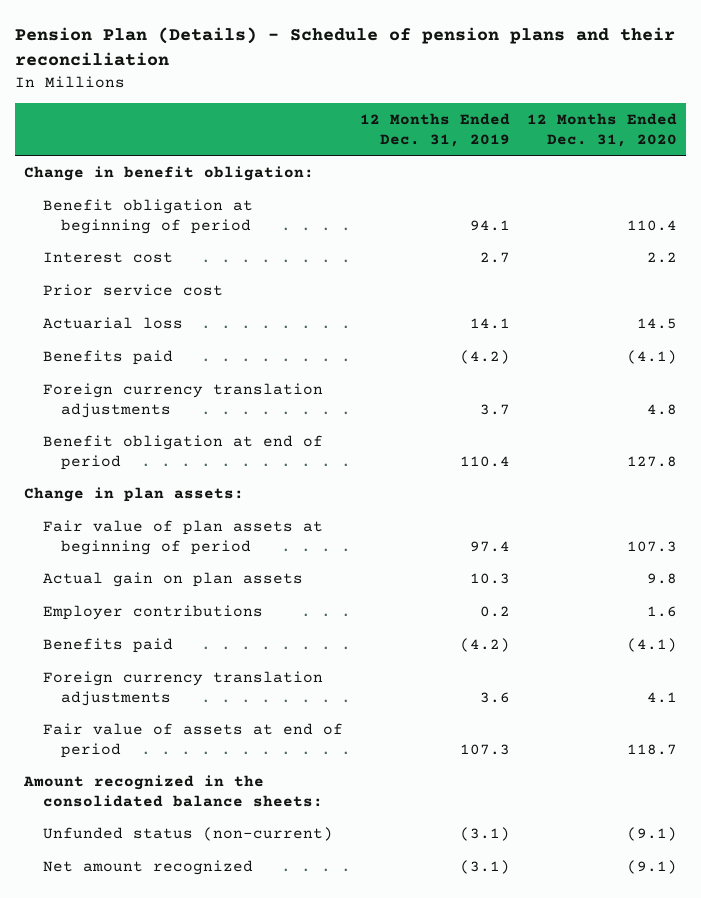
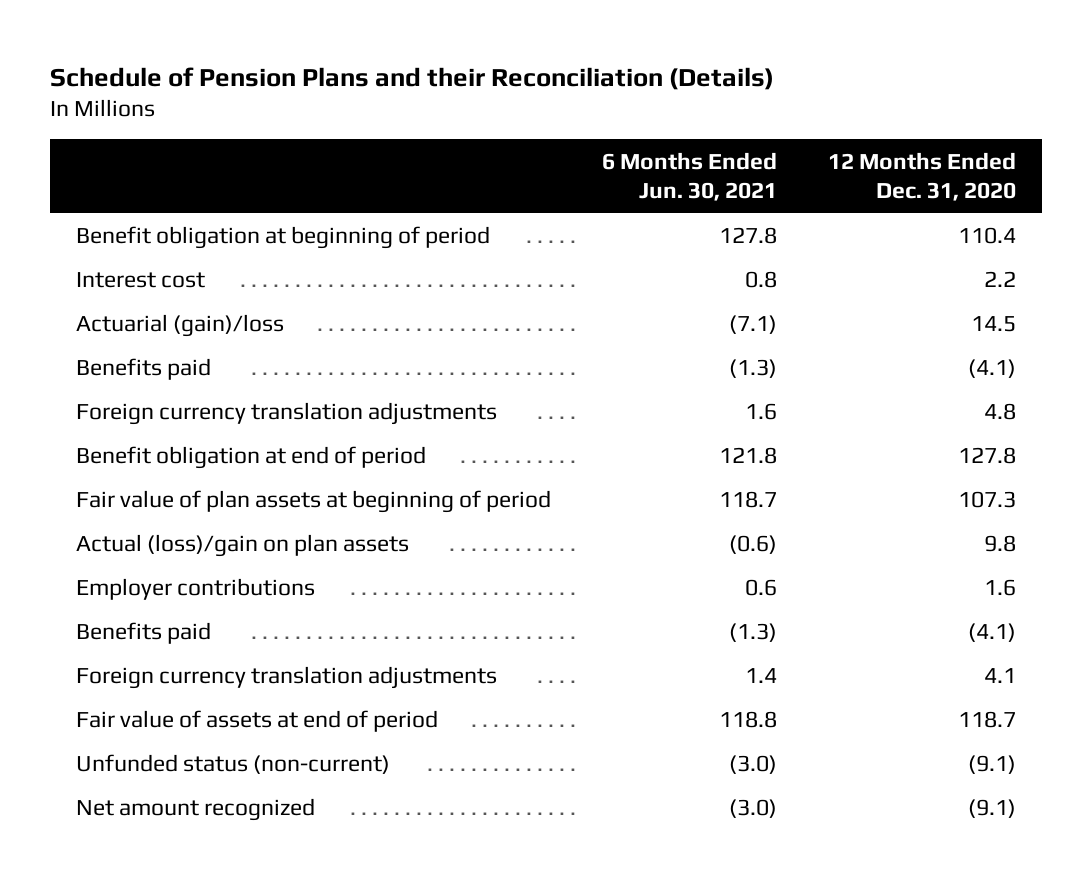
[15,27,676,67] Pension Plan (Details) - Schedule of pension plans and their reconciliation -> [50,66,775,90] Schedule of Pension Plans and their Reconciliation (Details)
[359,112,510,147] 12 Months Ended Dec. 31, 2019 -> none
none -> [601,151,777,202] 6 Months Ended Jun. 30, 2021
[23,165,314,181] Change in benefit obligation: -> none
[42,283,223,296] Prior service cost -> none
[42,316,183,329] Actuarial loss -> [75,314,284,338] Actuarial (gain)/loss
[23,486,244,502] Change in plan assets: -> none
[42,571,303,587] Actual gain on plan assets -> [75,534,409,558] Actual (loss)/gain on plan assets
[22,774,323,807] Amount recognized in the consolidated balance sheets: -> none

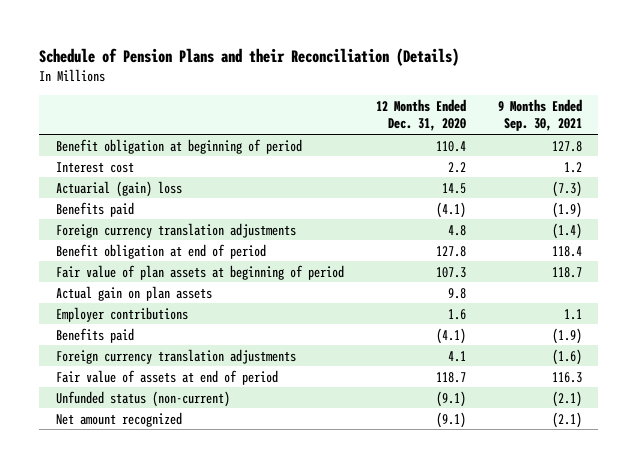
[601,151,777,202] 6 Months Ended Jun. 30, 2021 -> none
none -> [498,98,583,132] 9 Months Ended Sep. 30, 2021
[75,314,284,338] Actuarial (gain)/loss -> [55,180,182,197] Actuarial (gain) loss
[75,534,409,558] Actual (loss)/gain on plan assets -> [55,285,212,301] Actual gain on plan assets

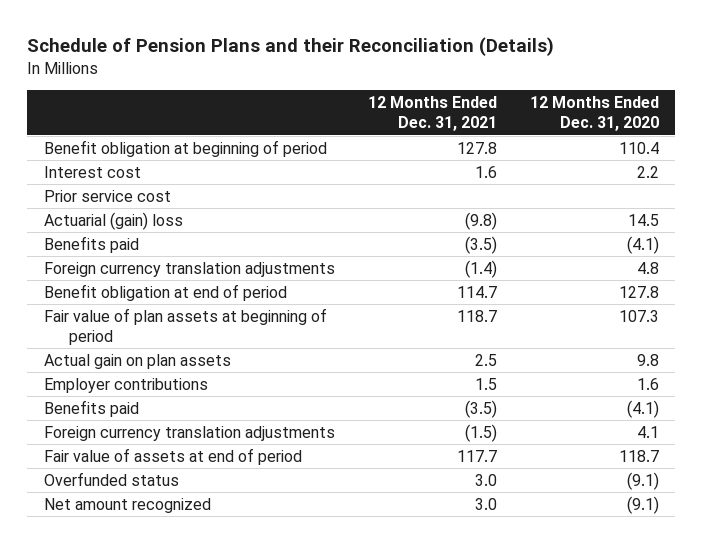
[498,98,583,132] 9 Months Ended Sep. 30, 2021 -> none
none -> [367,96,497,132] 12 Months Ended Dec. 31, 2021
none -> [43,189,171,202] Prior service cost
[55,390,230,407] Unfunded status (non-current) -> none
none -> [43,471,179,486] Overfunded status

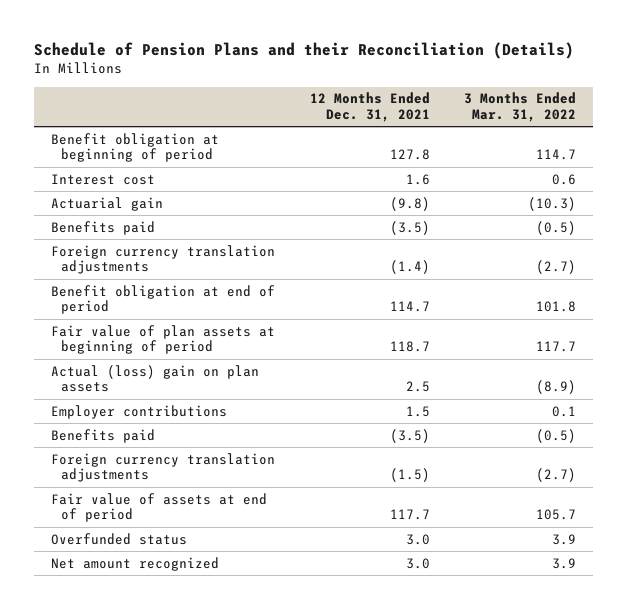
[529,96,659,132] 12 Months Ended Dec. 31, 2020 -> none
none -> [464,92,577,123] 3 Months Ended Mar. 31, 2022
[43,189,171,202] Prior service cost -> none
[43,211,183,230] Actuarial (gain) loss -> [51,196,164,211] Actuarial gain
[43,353,231,369] Actual gain on plan assets -> [51,364,260,393] Actual (loss) gain on plan assets

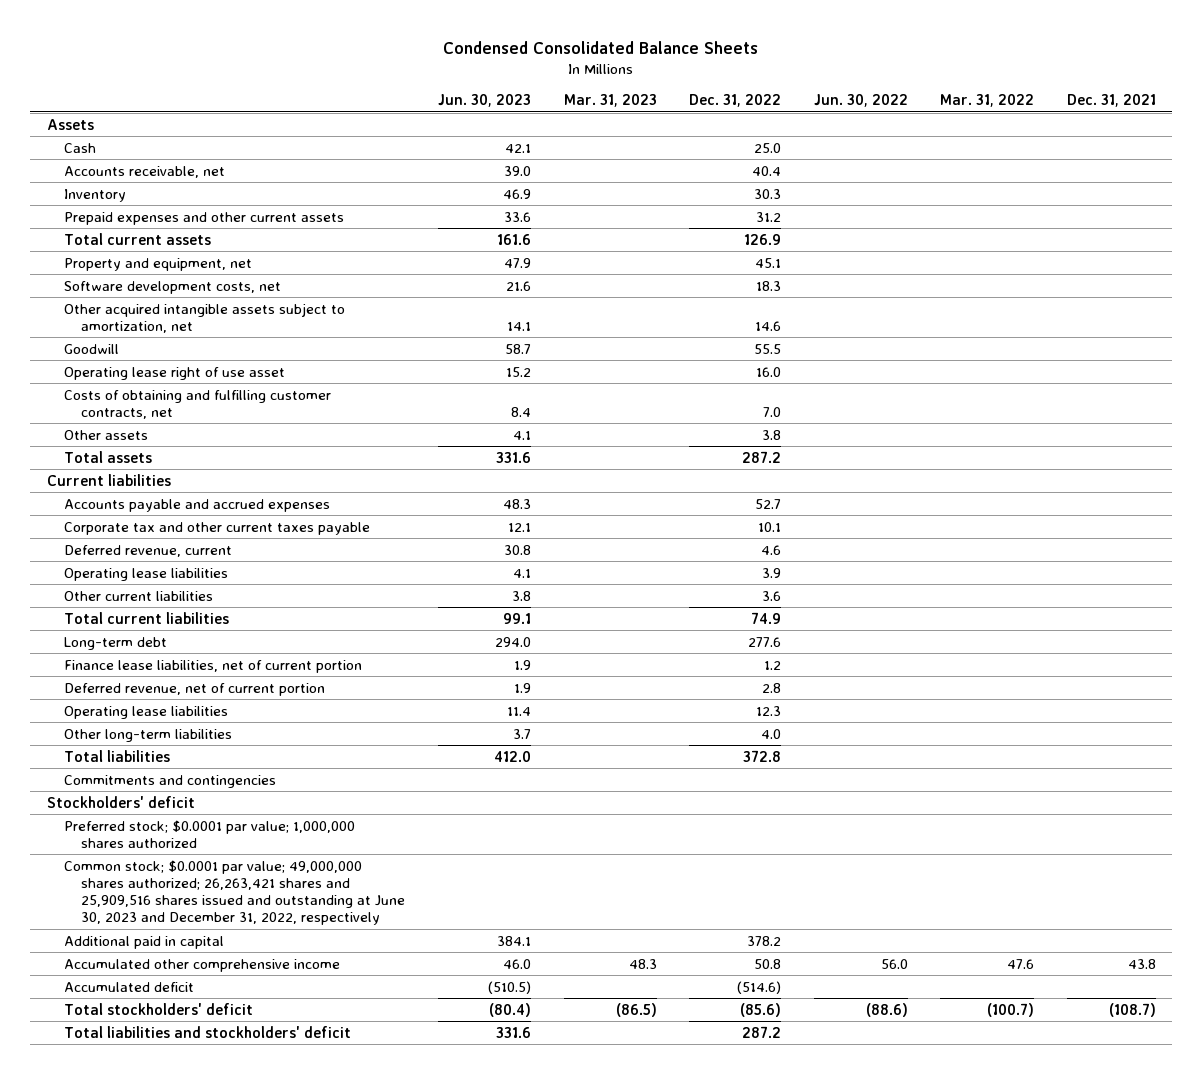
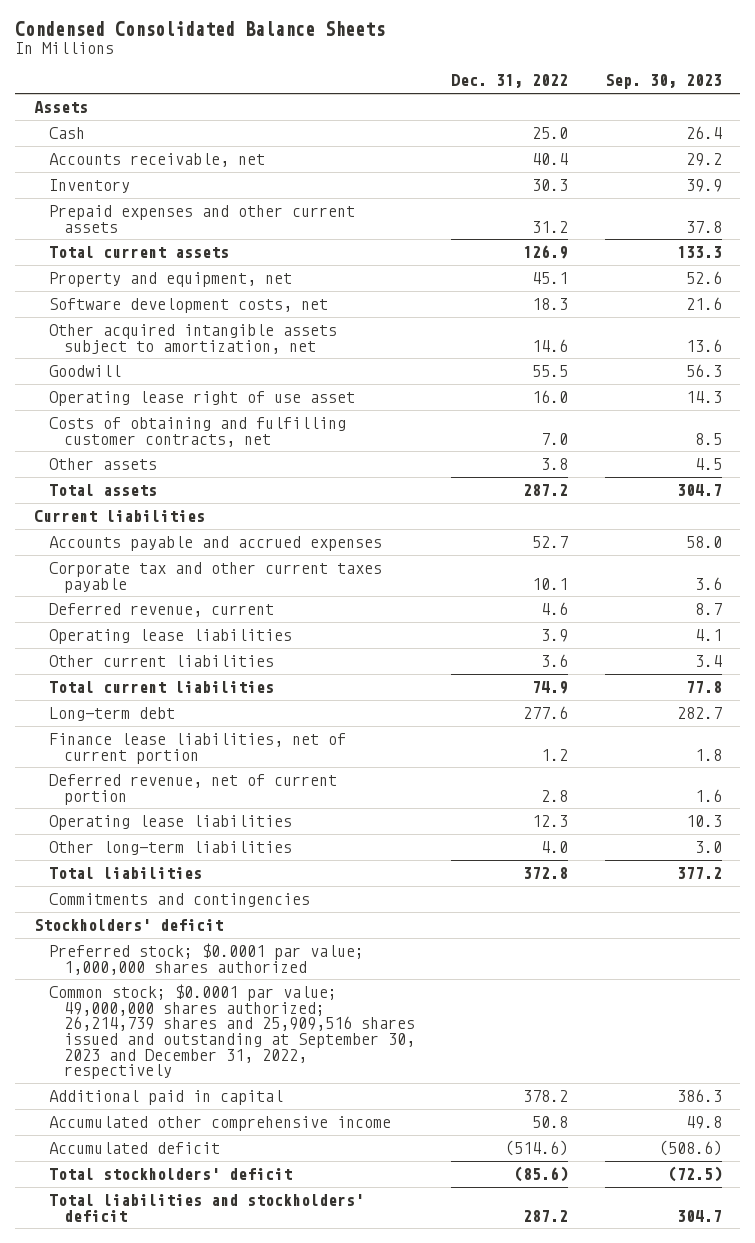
[438,94,532,108] Jun. 30, 2023 -> none
[563,94,657,108] Mar. 31, 2023 -> none
[813,94,908,108] Jun. 30, 2022 -> none
[940,94,1035,108] Mar. 31, 2022 -> none
[1067,94,1157,108] Dec. 31, 2021 -> none
none -> [604,74,722,90] Sep. 30, 2023
[64,859,406,926] Common stock; $0.0001 par value; 49,000,000 shares authorized; 26,263,421 shares and 25,909,516 shares issued and outstanding at June 30, 2023 and December 31, 2022, respectively -> [48,983,416,1080] Common stock; $0.0001 par value; 49,000,000 shares authorized; 26,214,739 shares and 25,909,516 shares issued and outstanding at September 30, 2023 and December 31, 2022, respectively

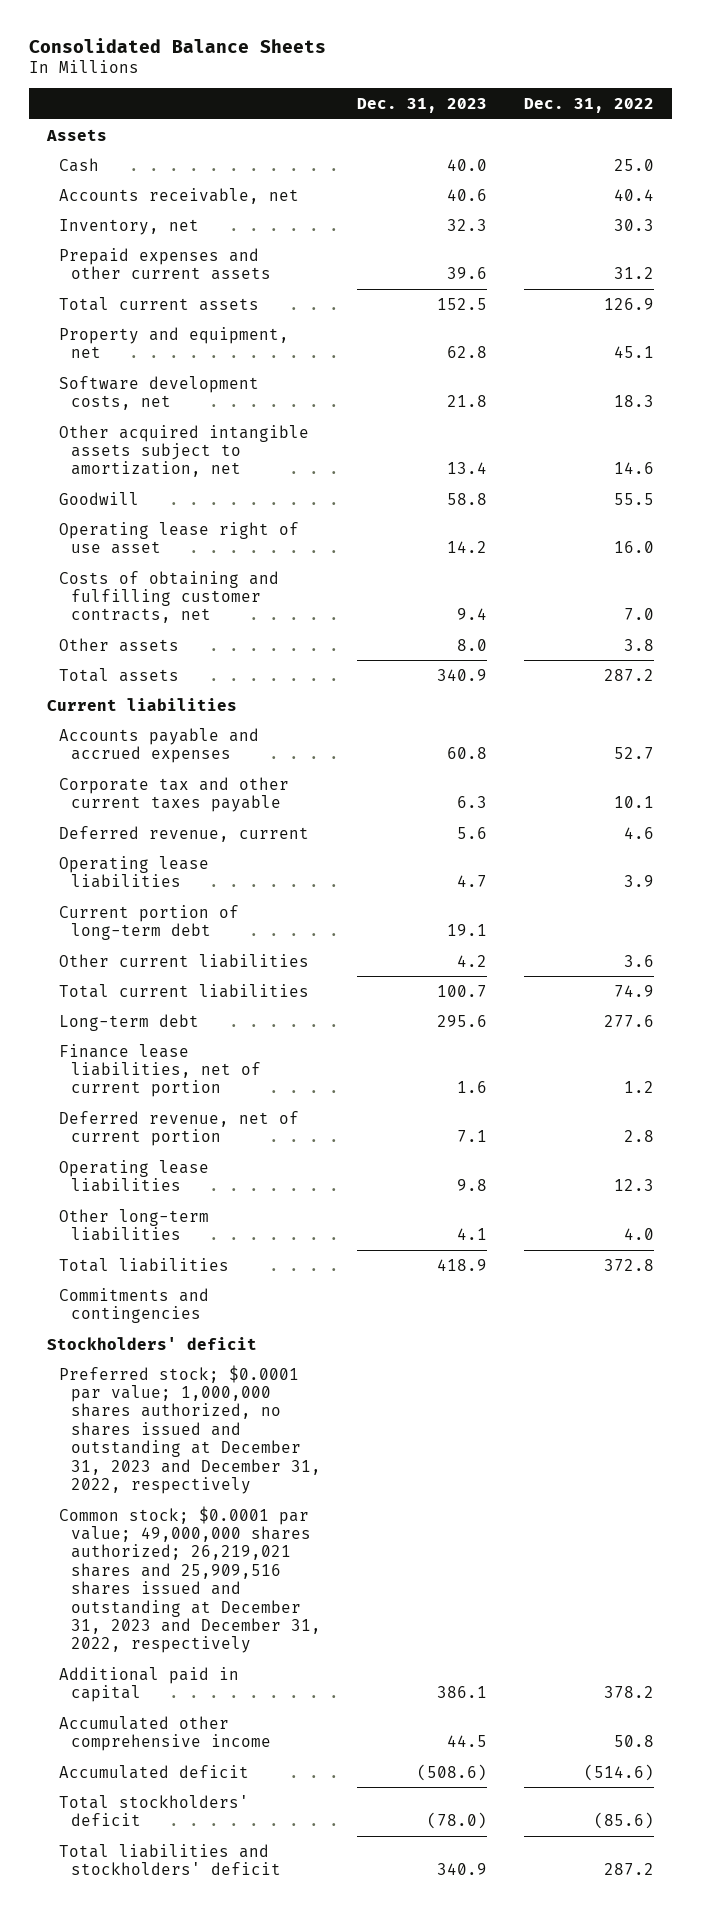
[15,21,386,37] Condensed Consolidated Balance Sheets -> [28,37,326,53] Consolidated Balance Sheets
[604,74,722,90] Sep. 30, 2023 -> none
none -> [357,97,488,113] Dec. 31, 2023
[48,178,130,193] Inventory -> [58,218,199,235] Inventory, net
none -> [58,904,239,940] Current portion of long-term debt
[48,942,364,975] Preferred stock; $0.0001 par value; 1,000,000 shares authorized -> [58,1364,321,1494] Preferred stock; $0.0001 par value; 1,000,000 shares authorized, no shares issued and outstanding at December 31, 2023 and December 31, 2022, respectively
[48,983,416,1080] Common stock; $0.0001 par value; 49,000,000 shares authorized; 26,214,739 shares and 25,909,516 shares issued and outstanding at September 30, 2023 and December 31, 2022, respectively -> [58,1505,321,1654] Common stock; $0.0001 par value; 49,000,000 shares authorized; 26,219,021 shares and 25,909,516 shares issued and outstanding at December 31, 2023 and December 31, 2022, respectively

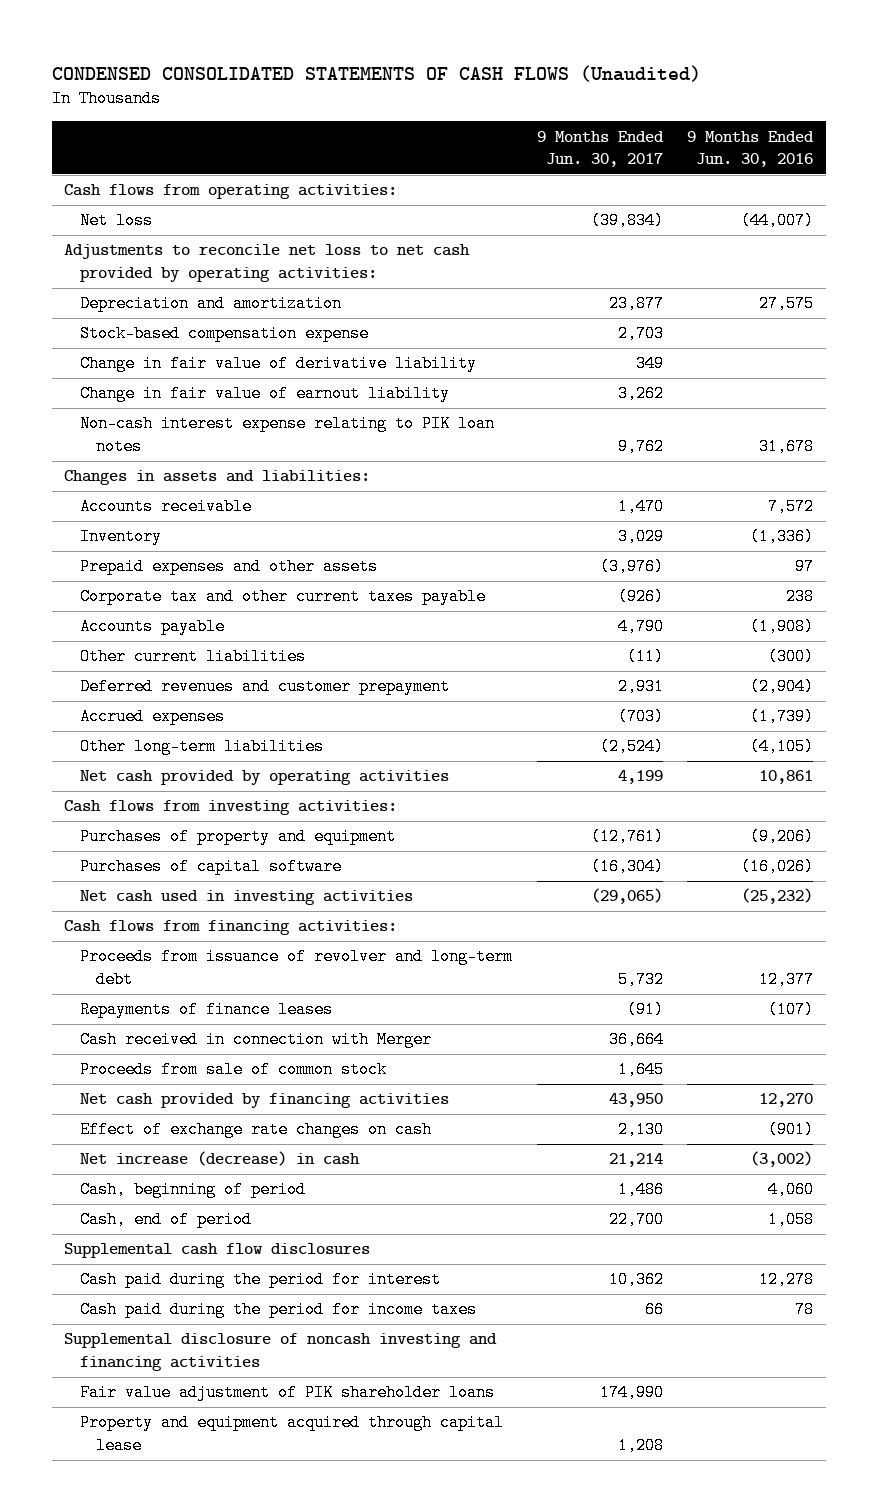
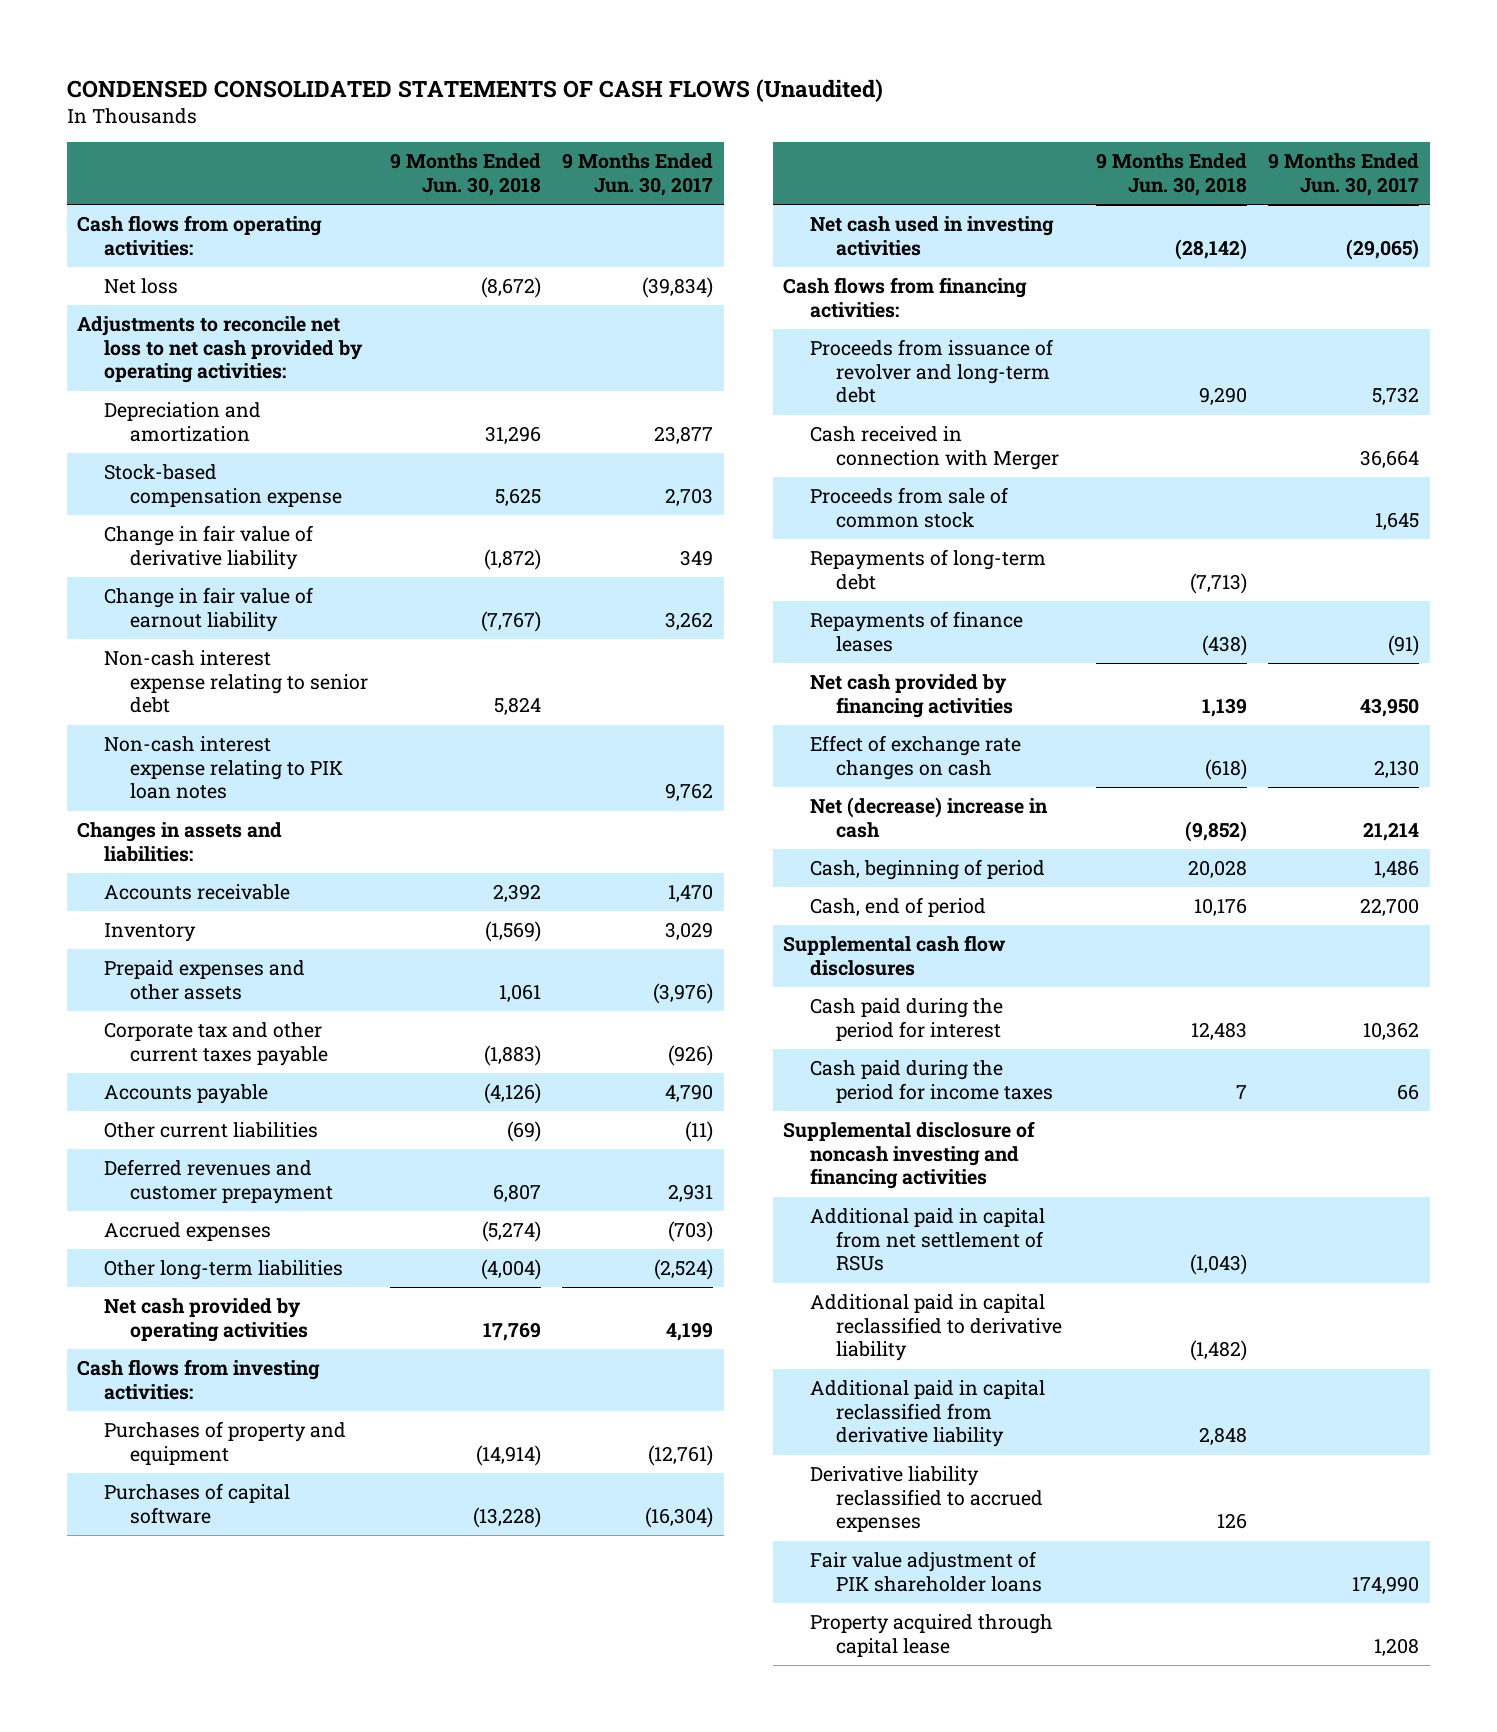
[687,130,815,167] 9 Months Ended Jun. 30, 2016 -> none
none -> [389,153,541,196] 9 Months Ended Jun. 30, 2018
none -> [103,650,368,714] Non-cash interest expense relating to senior debt
none -> [809,549,1046,590] Repayments of long-term debt
[80,1001,334,1019] Repayments of finance leases -> [809,611,1023,652] Repayments of finance leases
[80,1151,361,1167] Net increase (decrease) in cash -> [809,797,1048,838] Net (decrease) increase in cash
none -> [809,1208,1045,1272] Additional paid in capital from net settlement of RSUs
none -> [809,1294,1062,1362] Additional paid in capital reclassified to derivative liability
none -> [809,1380,1045,1448] Additional paid in capital reclassified from derivative liability
none -> [809,1466,1043,1533] Derivative liability reclassified to accrued expenses
[80,1414,505,1454] Property and equipment acquired through capital lease -> [809,1614,1053,1657] Property acquired through capital lease

